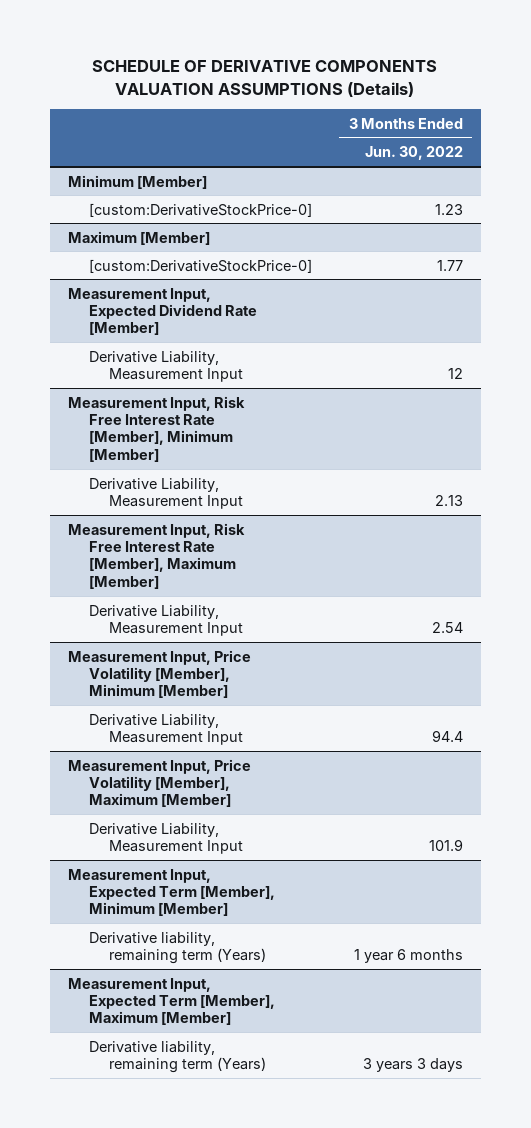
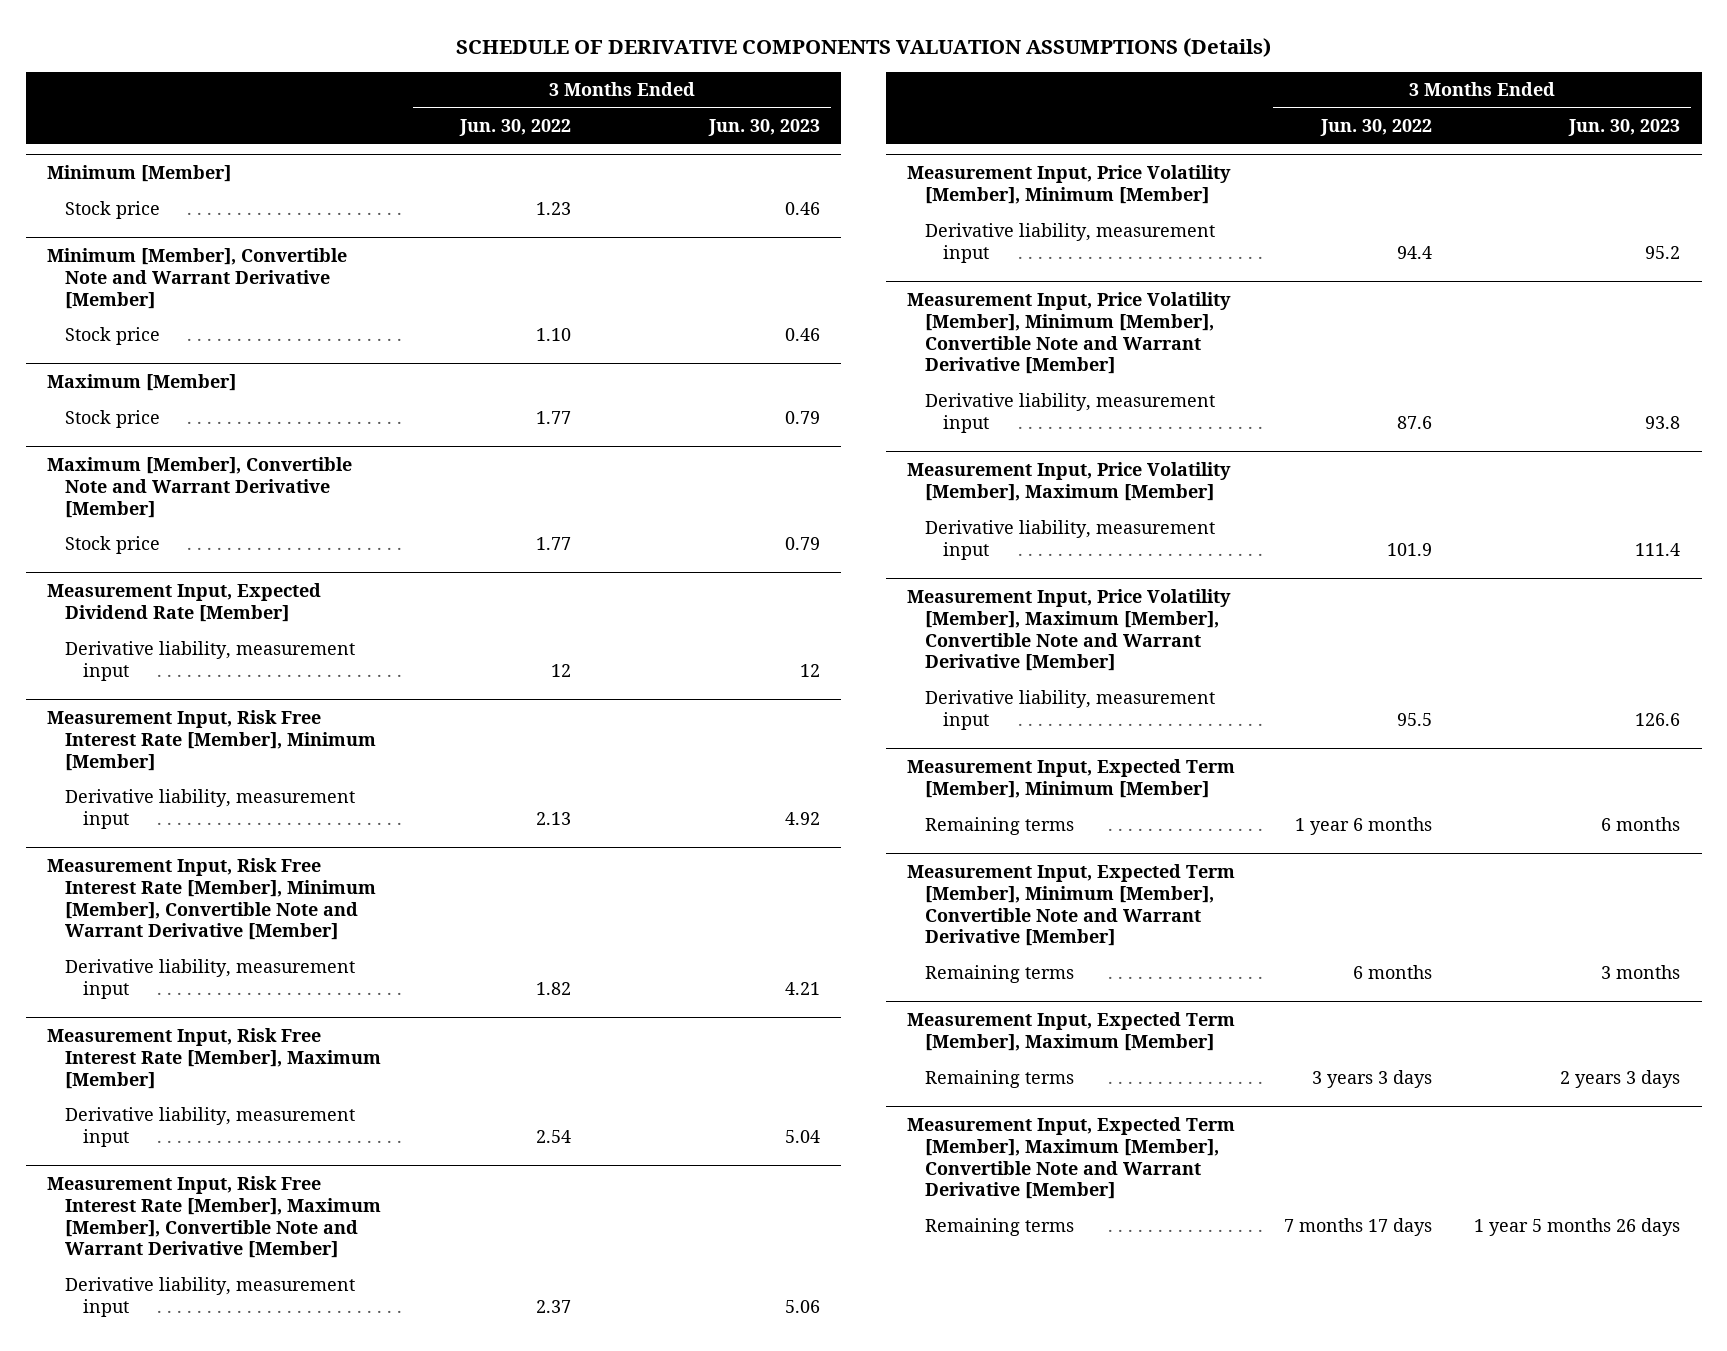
none -> [708,118,821,136] Jun. 30, 2023
[88,202,312,217] [custom:DerivativeStockPrice-0] -> [64,201,160,220] Stock price
none -> [47,248,348,309] Minimum [Member], Convertible Note and Warrant Derivative [Member]
none -> [64,327,160,346] Stock price
[88,258,312,273] [custom:DerivativeStockPrice-0] -> [64,410,160,429] Stock price
none -> [47,457,353,518] Maximum [Member], Convertible Note and Warrant Derivative [Member]
none -> [64,536,160,555] Stock price
[88,350,243,382] Derivative Liability, Measurement Input -> [64,641,355,682] Derivative liability, measurement input
[88,477,243,509] Derivative Liability, Measurement Input -> [64,789,355,830] Derivative liability, measurement input
none -> [47,858,376,941] Measurement Input, Risk Free Interest Rate [Member], Minimum [Member], Convertible Note and Warrant Derivative [Member]
none -> [64,959,355,1000] Derivative liability, measurement input
[88,604,243,636] Derivative Liability, Measurement Input -> [64,1107,355,1148] Derivative liability, measurement input
none -> [47,1176,381,1259] Measurement Input, Risk Free Interest Rate [Member], Maximum [Member], Convertible Note and Warrant Derivative [Member]
none -> [64,1277,355,1318] Derivative liability, measurement input
[88,713,243,745] Derivative Liability, Measurement Input -> [925,223,1216,264] Derivative liability, measurement input
none -> [907,292,1232,375] Measurement Input, Price Volatility [Member], Minimum [Member], Convertible Note and Warrant Derivative [Member]
none -> [925,393,1216,434] Derivative liability, measurement input
[88,822,243,854] Derivative Liability, Measurement Input -> [925,520,1216,561] Derivative liability, measurement input
none -> [907,589,1232,672] Measurement Input, Price Volatility [Member], Maximum [Member], Convertible Note and Warrant Derivative [Member]
none -> [925,690,1216,731] Derivative liability, measurement input
[88,931,266,964] Derivative liability, remaining term (Years) -> [925,817,1075,836] Remaining terms
none -> [907,864,1236,947] Measurement Input, Expected Term [Member], Minimum [Member], Convertible Note and Warrant Derivative [Member]
none -> [925,965,1075,984] Remaining terms
[88,1040,266,1073] Derivative liability, remaining term (Years) -> [925,1070,1075,1089] Remaining terms
none -> [907,1117,1236,1200] Measurement Input, Expected Term [Member], Maximum [Member], Convertible Note and Warrant Derivative [Member]
none -> [925,1218,1075,1237] Remaining terms

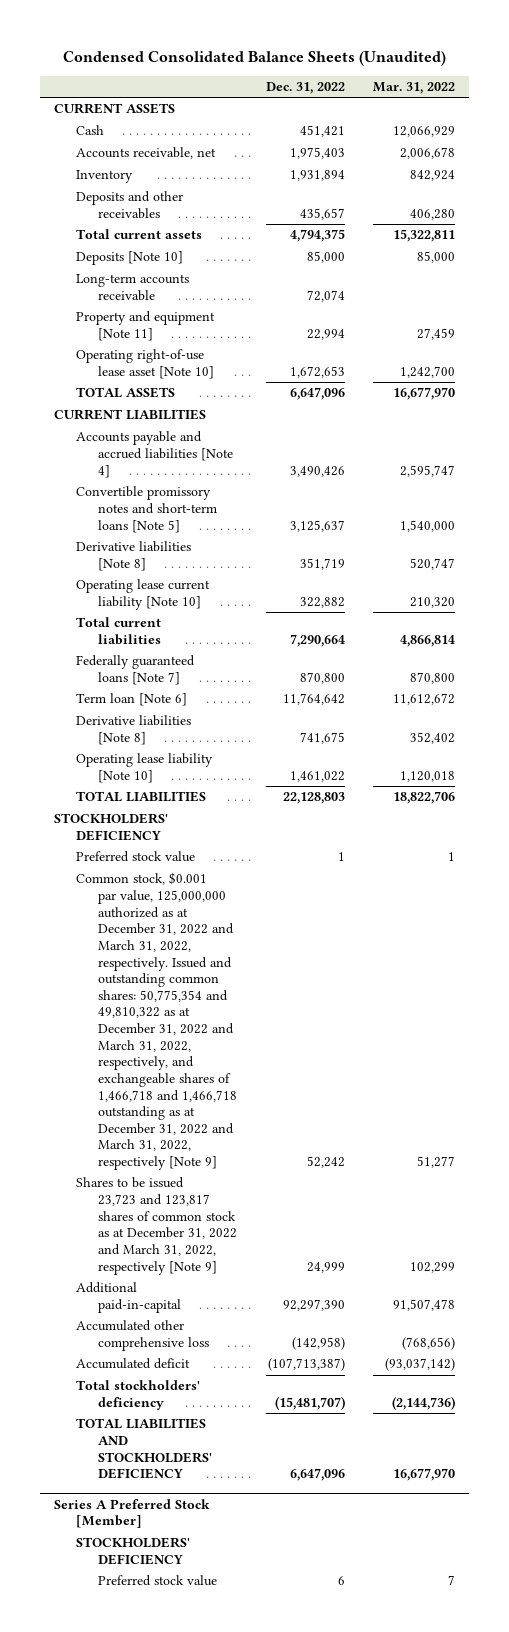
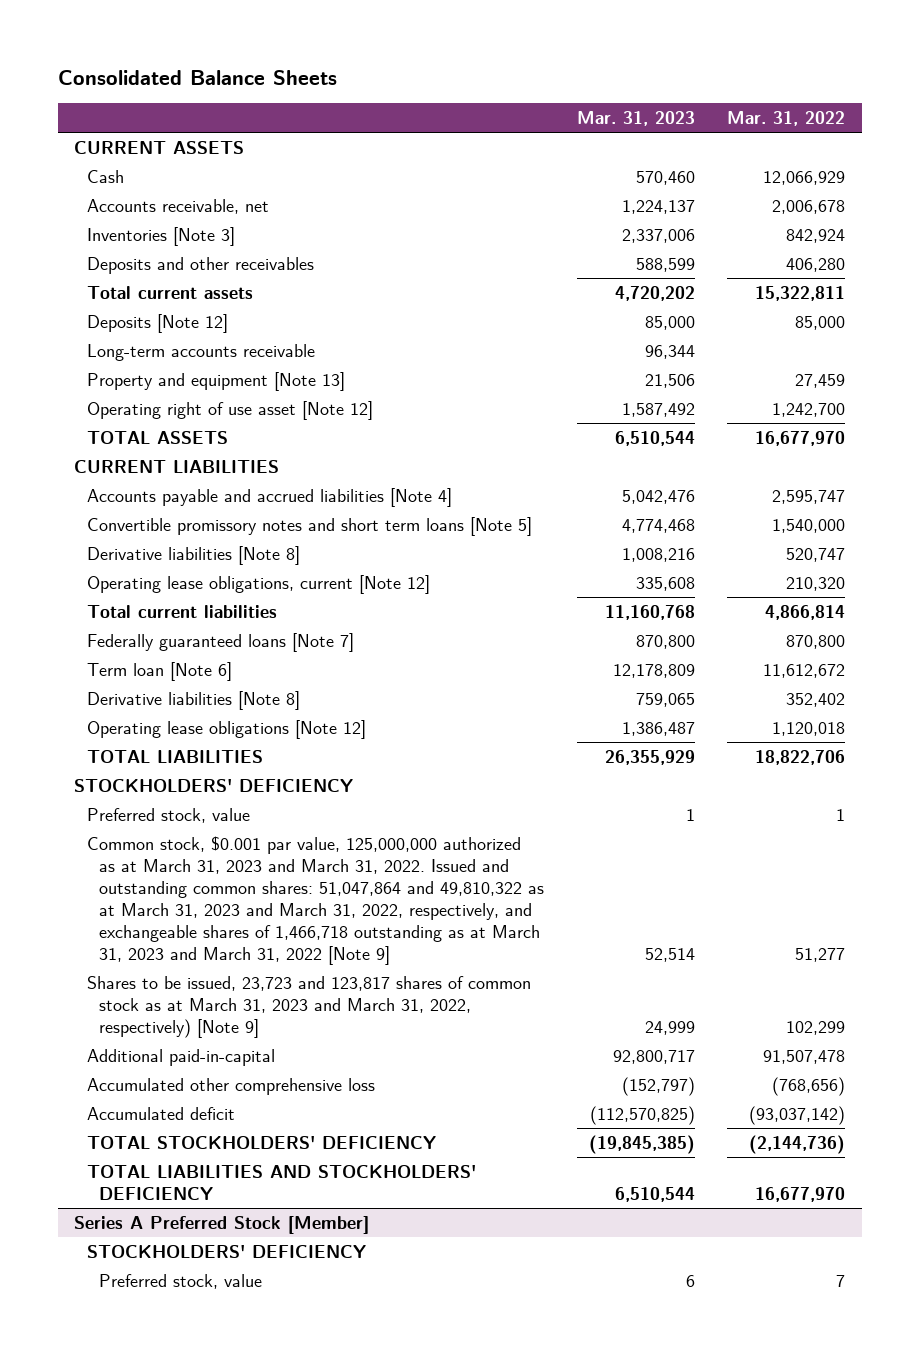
[62,50,446,66] Condensed Consolidated Balance Sheets (Unaudited) -> [57,70,337,86] Consolidated Balance Sheets
[265,82,345,95] Dec. 31, 2022 -> none
none -> [576,110,695,126] Mar. 31, 2023
[76,170,134,184] Inventory -> [86,226,235,246] Inventories [Note 3]
[76,251,184,266] Deposits [Note 10] -> [86,313,228,333] Deposits [Note 12]
[76,311,216,342] Property and equipment [Note 11] -> [86,371,345,391] Property and equipment [Note 13]
[76,349,215,380] Operating right-of-use lease asset [Note 10] -> [86,400,373,420] Operating right of use asset [Note 12]
[76,486,218,533] Convertible promissory notes and short-term loans [Note 5] -> [86,516,532,536] Convertible promissory notes and short term loans [Note 5]
[76,579,211,611] Operating lease current liability [Note 10] -> [86,574,430,594] Operating lease obligations, current [Note 12]
[76,753,214,784] Operating lease liability [Note 10] -> [86,719,366,739] Operating lease obligations [Note 12]
[76,851,196,863] Preferred stock value -> [86,807,250,823] Preferred stock, value
[76,872,238,1171] Common stock, $0.001 par value, 125,000,000 authorized as at December 31, 2022 and March 31, 2022, respectively. Issued and outstanding common shares: 50,775,354 and 49,810,322 as at December 31, 2022 and March 31, 2022, respectively, and exchangeable shares of 1,466,718 and 1,466,718 outstanding as at December 31, 2022 and March 31, 2022, respectively [Note 9] -> [86,835,545,965] Common stock, $0.001 par value, 125,000,000 authorized as at March 31, 2023 and March 31, 2022. Issued and outstanding common shares: 51,047,864 and 49,810,322 as at March 31, 2023 and March 31, 2022, respectively, and exchangeable shares of 1,466,718 outstanding as at March 31, 2023 and March 31, 2022 [Note 9]
[76,1177,238,1275] Shares to be issued 23,723 and 123,817 shares of common stock as at December 31, 2022 and March 31, 2022, respectively [Note 9] -> [86,975,531,1038] Shares to be issued, 23,723 and 123,817 shares of common stock as at March 31, 2023 and March 31, 2022, respectively) [Note 9]
[76,1380,201,1411] Total stockholders' deficiency -> [86,1135,436,1149] TOTAL STOCKHOLDERS' DEFICIENCY
[98,1575,218,1587] Preferred stock value -> [99,1273,263,1289] Preferred stock, value

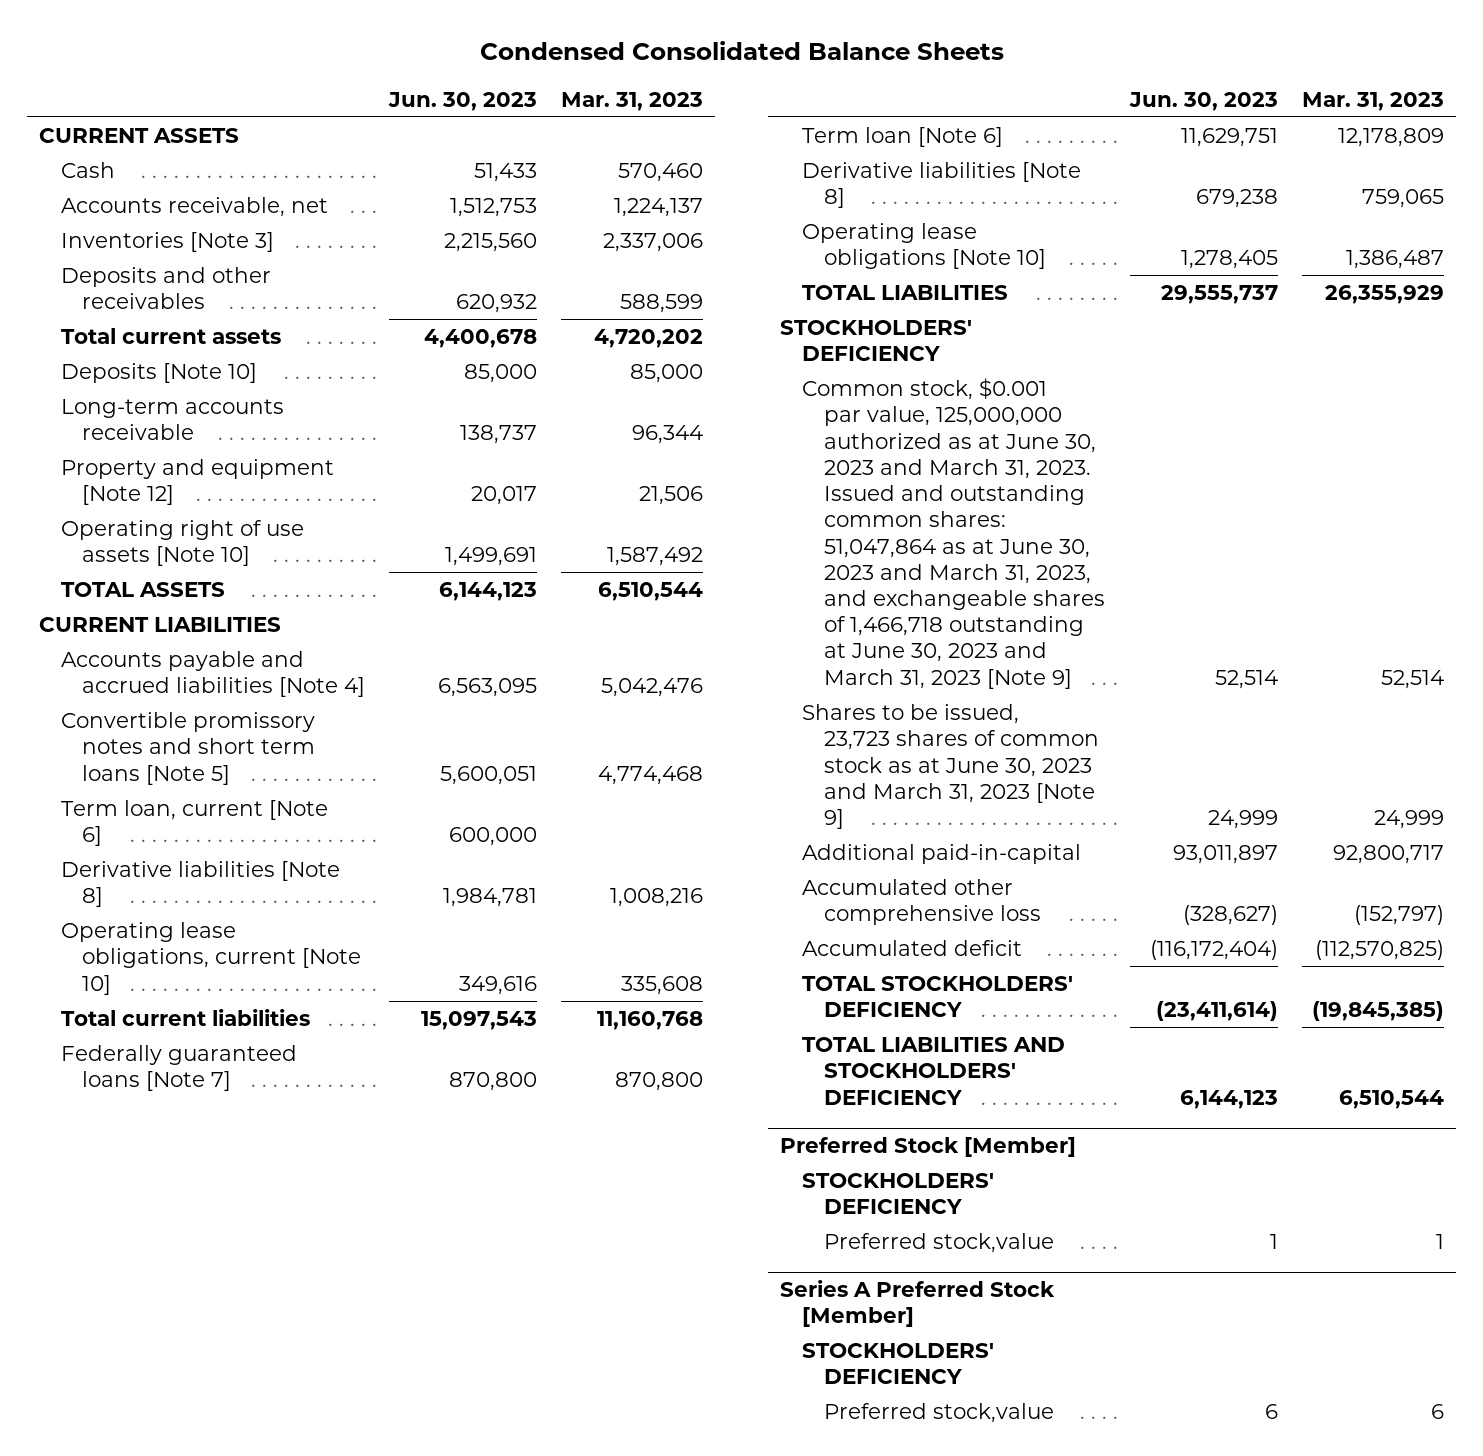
[57,70,337,86] Consolidated Balance Sheets -> [479,41,1004,61] Condensed Consolidated Balance Sheets
[727,110,846,126] Mar. 31, 2022 -> none
none -> [388,91,538,111] Jun. 30, 2023
[86,313,228,333] Deposits [Note 12] -> [60,363,257,384] Deposits [Note 10]
[86,371,345,391] Property and equipment [Note 13] -> [60,459,334,506] Property and equipment [Note 12]
[86,400,373,420] Operating right of use asset [Note 12] -> [60,520,304,567] Operating right of use assets [Note 10]
none -> [60,800,328,847] Term loan, current [Note 6]
[86,574,430,594] Operating lease obligations, current [Note 12] -> [60,922,362,995] Operating lease obligations, current [Note 10]
[86,719,366,739] Operating lease obligations [Note 12] -> [801,223,1046,270] Operating lease obligations [Note 10]
[86,807,250,823] Preferred stock, value -> none
[86,835,545,965] Common stock, $0.001 par value, 125,000,000 authorized as at March 31, 2023 and March 31, 2022. Issued and outstanding common shares: 51,047,864 and 49,810,322 as at March 31, 2023 and March 31, 2022, respectively, and exchangeable shares of 1,466,718 outstanding as at March 31, 2023 and March 31, 2022 [Note 9] -> [801,378,1105,689] Common stock, $0.001 par value, 125,000,000 authorized as at June 30, 2023 and March 31, 2023. Issued and outstanding common shares: 51,047,864 as at June 30, 2023 and March 31, 2023, and exchangeable shares of 1,466,718 outstanding at June 30, 2023 and March 31, 2023 [Note 9]
[86,975,531,1038] Shares to be issued, 23,723 and 123,817 shares of common stock as at March 31, 2023 and March 31, 2022, respectively) [Note 9] -> [801,704,1099,830] Shares to be issued, 23,723 shares of common stock as at June 30, 2023 and March 31, 2023 [Note 9]
none -> [780,1137,1077,1158] Preferred Stock [Member]
none -> [801,1173,994,1215] STOCKHOLDERS' DEFICIENCY
none -> [823,1233,1054,1254] Preferred stock,value
[99,1273,263,1289] Preferred stock, value -> [823,1403,1054,1424] Preferred stock,value

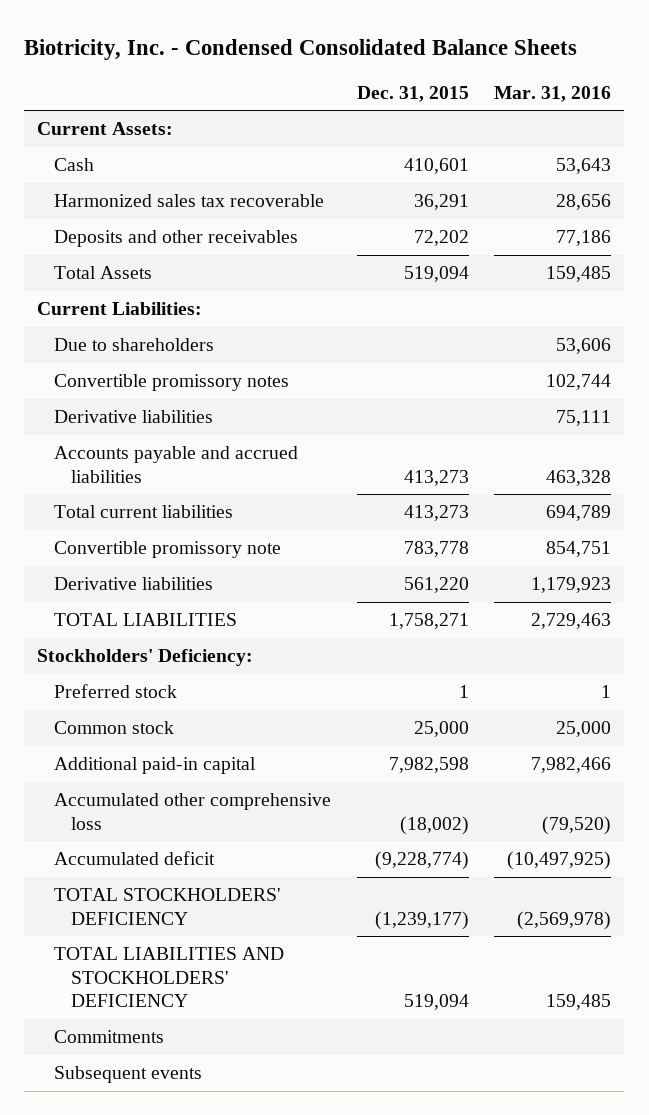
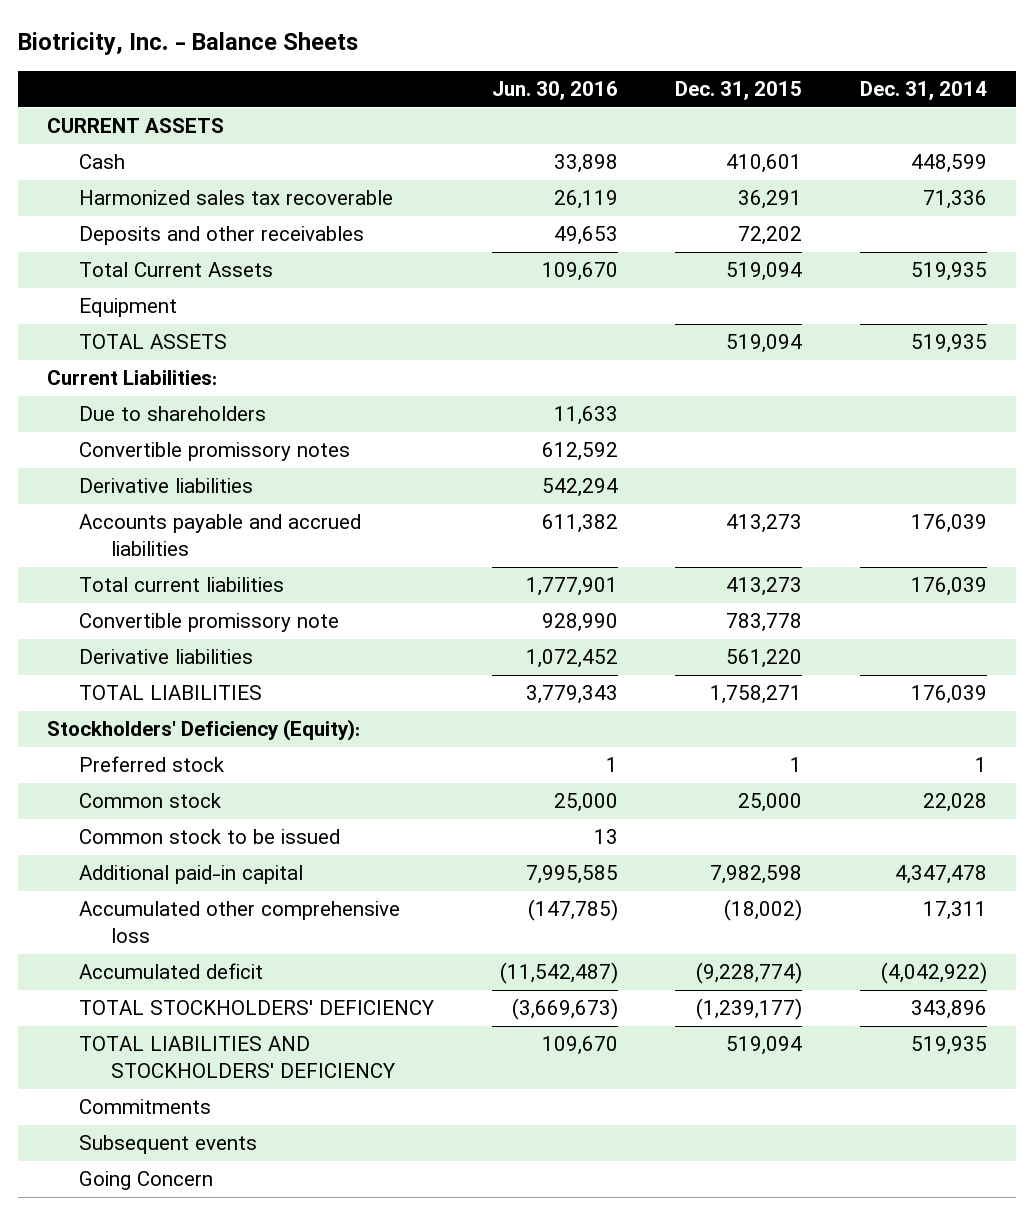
[24,38,578,60] Biotricity, Inc. - Condensed Consolidated Balance Sheets -> [18,32,359,56] Biotricity, Inc. - Balance Sheets
[494,85,612,102] Mar. 31, 2016 -> none
none -> [491,81,618,101] Jun. 30, 2016
none -> [859,81,987,101] Dec. 31, 2014
[37,122,174,136] Current Assets: -> [47,118,225,134] CURRENT ASSETS
none -> [79,262,274,278] Total Current Assets
none -> [79,298,178,318] Equipment
[53,266,152,280] Total Assets -> [79,334,228,350] TOTAL ASSETS
[37,649,254,667] Stockholders' Deficiency: -> [47,719,361,742] Stockholders' Deficiency (Equity):
none -> [79,829,341,845] Common stock to be issued
none -> [79,1171,214,1191] Going Concern

